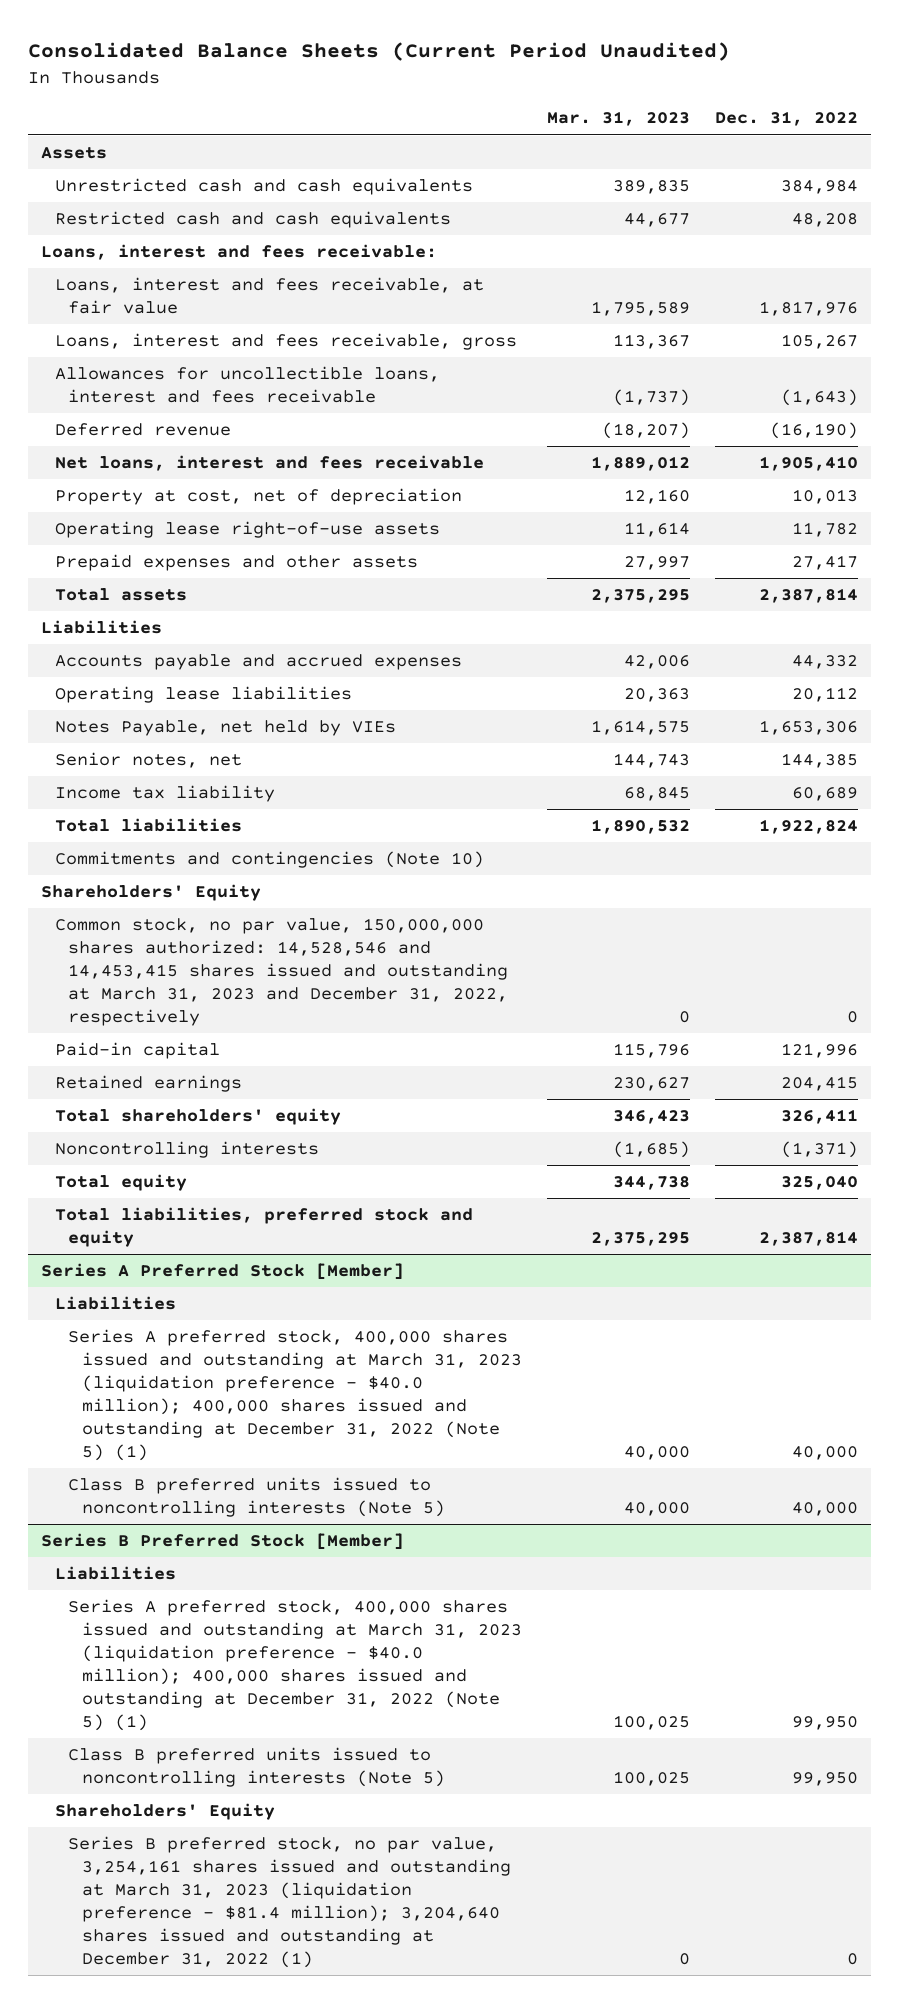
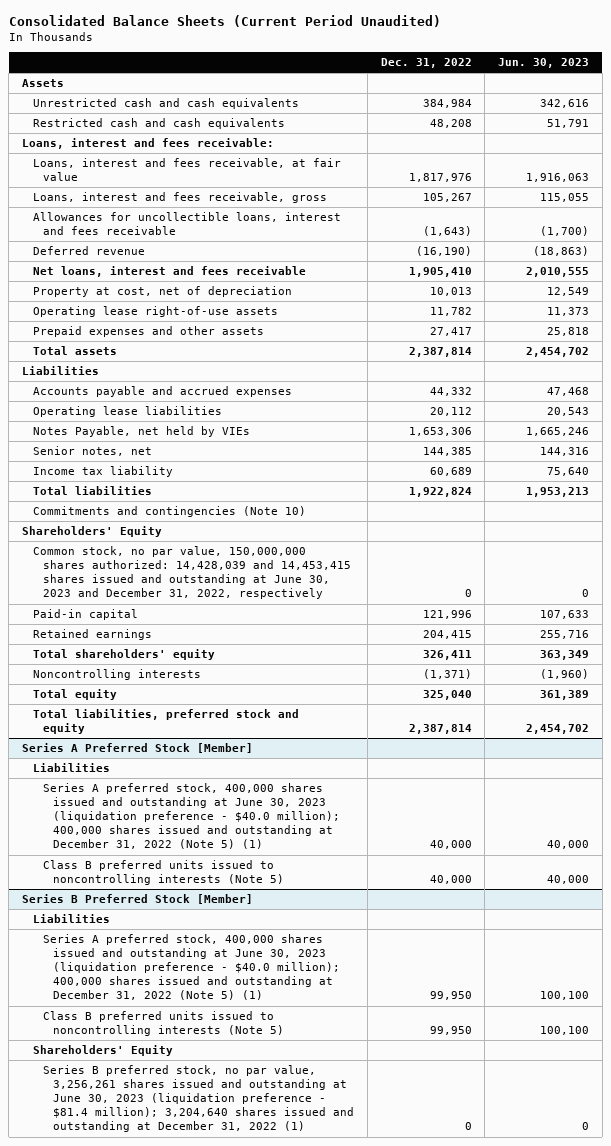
[546,111,690,127] Mar. 31, 2023 -> none
none -> [498,58,590,69] Jun. 30, 2023
[54,918,509,1027] Common stock, no par value, 150,000,000 shares authorized: 14,528,546 and 14,453,415 shares issued and outstanding at March 31, 2023 and December 31, 2022, respectively -> [32,546,351,600] Common stock, no par value, 150,000,000 shares authorized: 14,428,039 and 14,453,415 shares issued and outstanding at June 30, 2023 and December 31, 2022, respectively
[68,1329,522,1462] Series A preferred stock, 400,000 shares issued and outstanding at March 31, 2023 (liquidation preference - $40.0 million); 400,000 shares issued and outstanding at December 31, 2022 (Note 5) (1) -> [42,783,341,850] Series A preferred stock, 400,000 shares issued and outstanding at June 30, 2023 (liquidation preference - $40.0 million); 400,000 shares issued and outstanding at December 31, 2022 (Note 5) (1)
[68,1599,522,1732] Series A preferred stock, 400,000 shares issued and outstanding at March 31, 2023 (liquidation preference - $40.0 million); 400,000 shares issued and outstanding at December 31, 2022 (Note 5) (1) -> [42,934,341,1001] Series A preferred stock, 400,000 shares issued and outstanding at June 30, 2023 (liquidation preference - $40.0 million); 400,000 shares issued and outstanding at December 31, 2022 (Note 5) (1)
[68,1836,511,1969] Series B preferred stock, no par value, 3,254,161 shares issued and outstanding at March 31, 2023 (liquidation preference - $81.4 million); 3,204,640 shares issued and outstanding at December 31, 2022 (1) -> [42,1065,355,1133] Series B preferred stock, no par value, 3,256,261 shares issued and outstanding at June 30, 2023 (liquidation preference - $81.4 million); 3,204,640 shares issued and outstanding at December 31, 2022 (1)

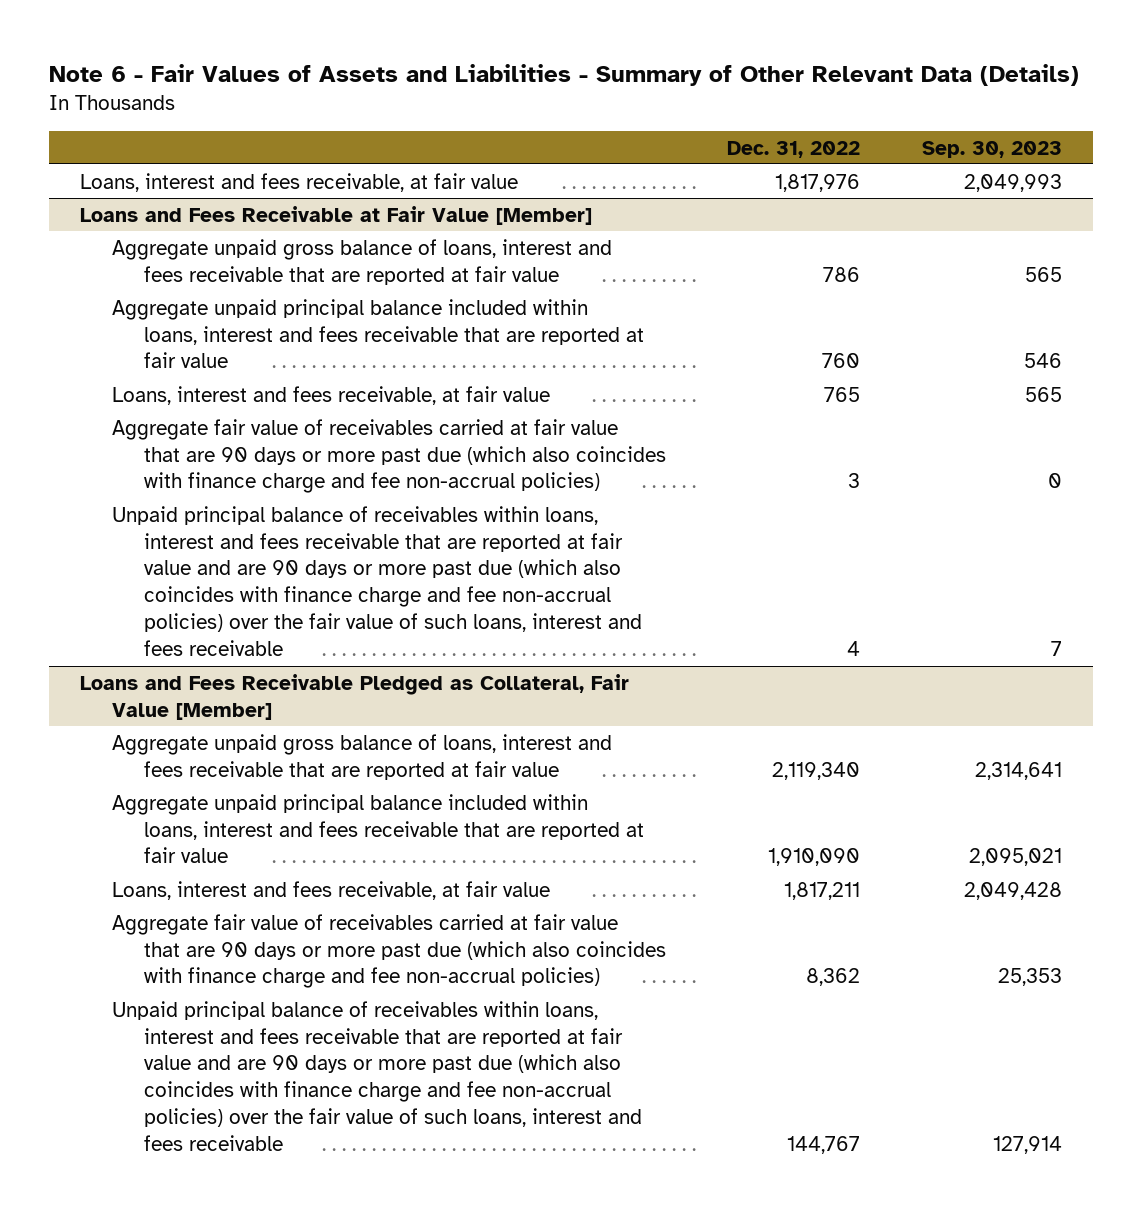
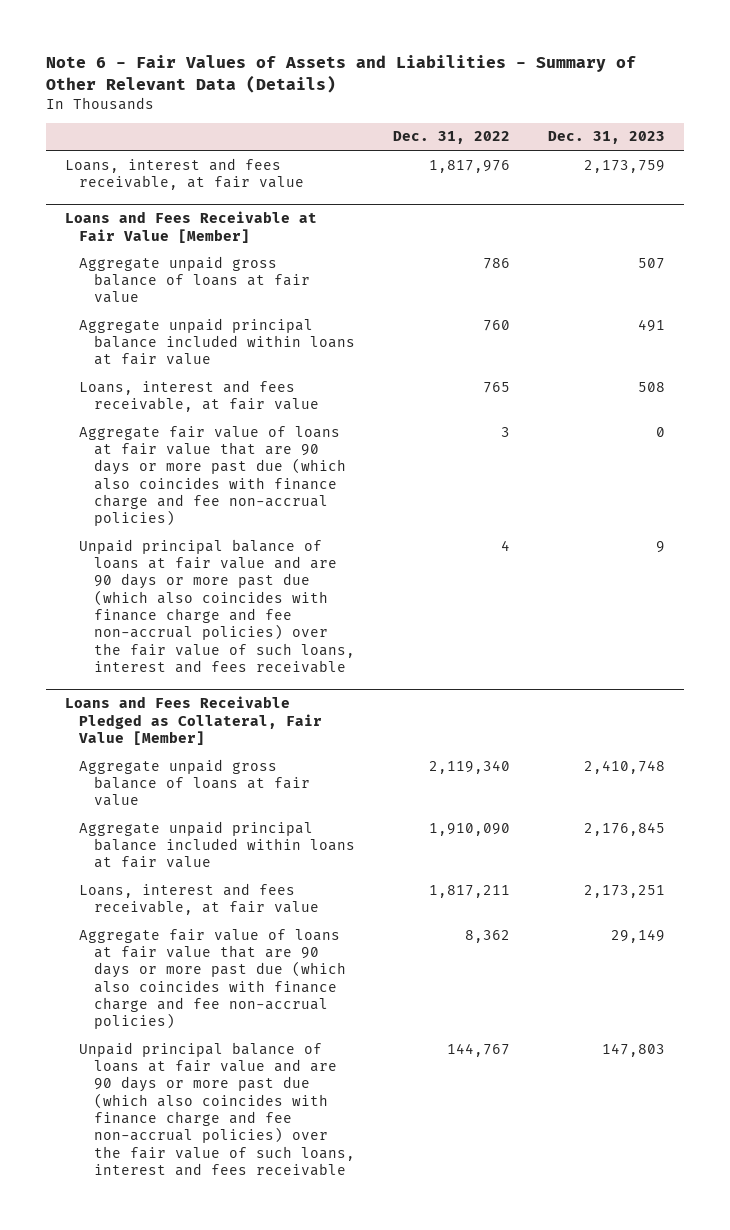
[921,140,1062,158] Sep. 30, 2023 -> none
none -> [547,131,665,145] Dec. 31, 2023
[111,238,612,285] Aggregate unpaid gross balance of loans, interest and fees receivable that are reported at fair value -> [79,255,310,304] Aggregate unpaid gross balance of loans at fair value
[111,298,644,369] Aggregate unpaid principal balance included within loans, interest and fees receivable that are reported at fair value -> [79,317,355,366] Aggregate unpaid principal balance included within loans at fair value
[111,418,666,494] Aggregate fair value of receivables carried at fair value that are 90 days or more past due (which also coincides with finance charge and fee non-accrual policies) -> [79,425,346,527] Aggregate fair value of loans at fair value that are 90 days or more past due (which also coincides with finance charge and fee non-accrual policies)
[111,505,642,657] Unpaid principal balance of receivables within loans, interest and fees receivable that are reported at fair value and are 90 days or more past due (which also coincides with finance charge and fee non-accrual policies) over the fair value of such loans, interest and fees receivable -> [79,538,355,673] Unpaid principal balance of loans at fair value and are 90 days or more past due (which also coincides with finance charge and fee non-accrual policies) over the fair value of such loans, interest and fees receivable
[111,733,612,780] Aggregate unpaid gross balance of loans, interest and fees receivable that are reported at fair value -> [79,758,310,807] Aggregate unpaid gross balance of loans at fair value
[111,793,644,864] Aggregate unpaid principal balance included within loans, interest and fees receivable that are reported at fair value -> [79,820,355,869] Aggregate unpaid principal balance included within loans at fair value
[111,913,666,989] Aggregate fair value of receivables carried at fair value that are 90 days or more past due (which also coincides with finance charge and fee non-accrual policies) -> [79,928,346,1030] Aggregate fair value of loans at fair value that are 90 days or more past due (which also coincides with finance charge and fee non-accrual policies)
[111,1000,642,1152] Unpaid principal balance of receivables within loans, interest and fees receivable that are reported at fair value and are 90 days or more past due (which also coincides with finance charge and fee non-accrual policies) over the fair value of such loans, interest and fees receivable -> [79,1041,355,1176] Unpaid principal balance of loans at fair value and are 90 days or more past due (which also coincides with finance charge and fee non-accrual policies) over the fair value of such loans, interest and fees receivable

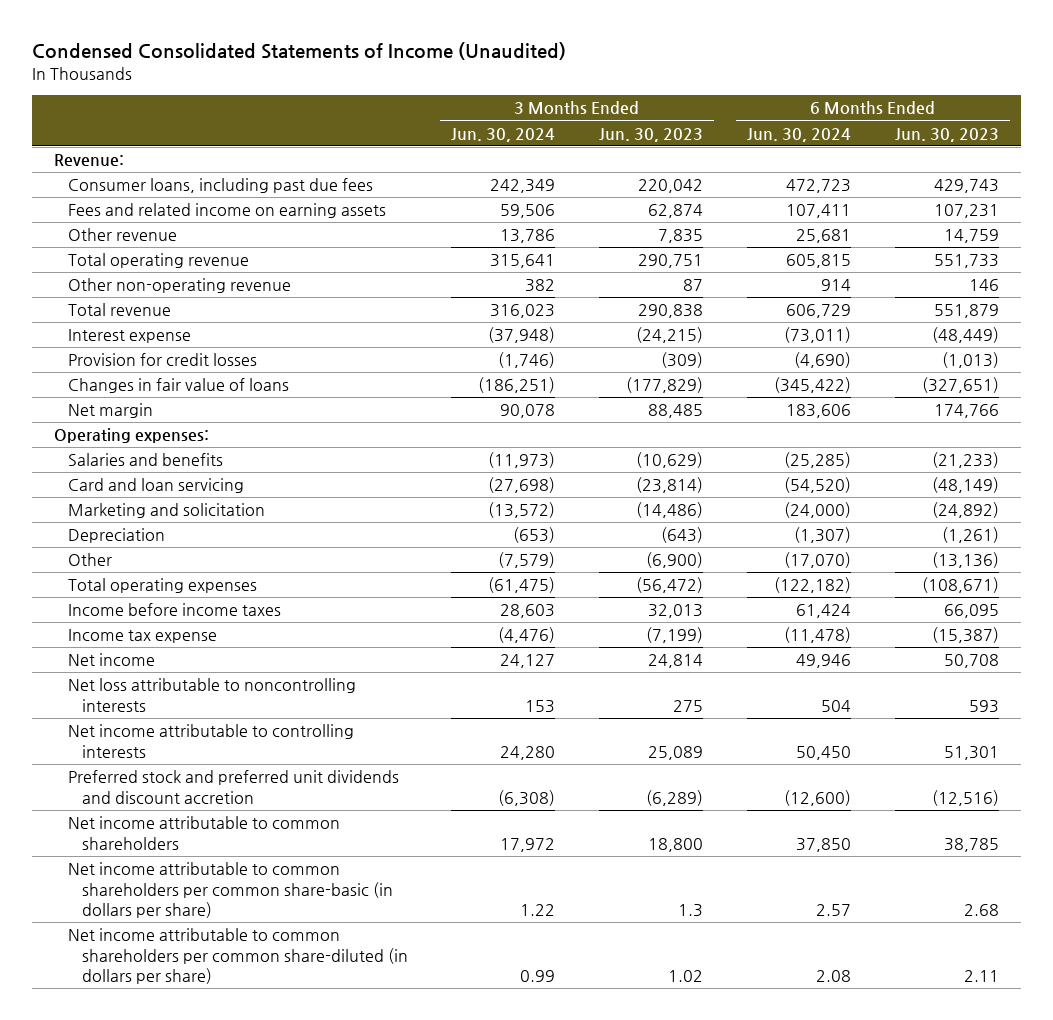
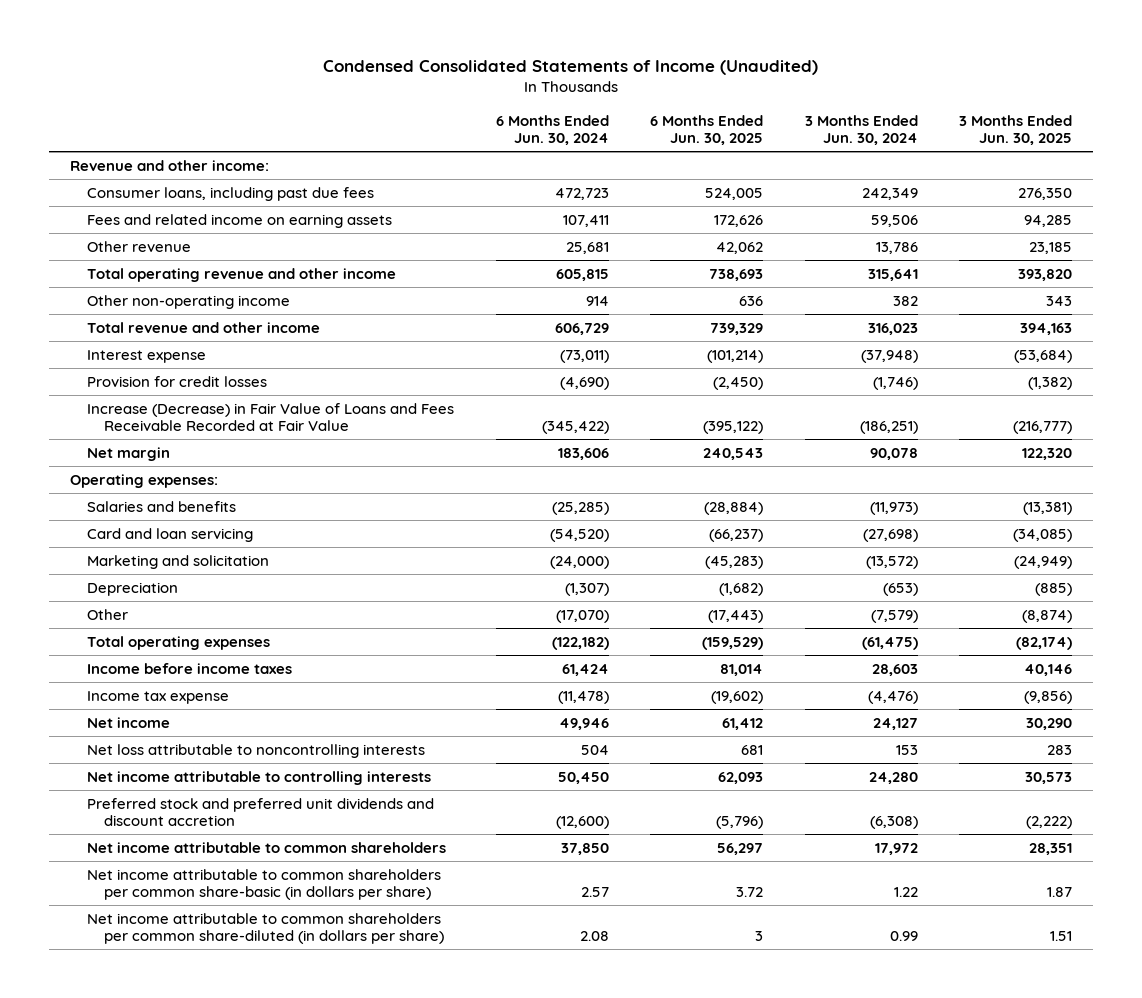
[599,127,704,142] Jun. 30, 2023 -> none
[894,127,999,142] Jun. 30, 2023 -> none
none -> [650,114,764,145] 6 Months Ended Jun. 30, 2025
none -> [959,114,1073,145] 3 Months Ended Jun. 30, 2025
[53,154,124,167] Revenue: -> [69,159,269,171] Revenue and other income:
[67,253,249,269] Total operating revenue -> [86,267,396,282] Total operating revenue and other income
[67,278,291,294] Other non-operating revenue -> [86,294,290,309] Other non-operating income
[67,303,171,317] Total revenue -> [86,321,320,333] Total revenue and other income
[67,378,289,394] Changes in fair value of loans -> [86,402,454,431] Increase (Decrease) in Fair Value of Loans and Fees Receivable Recorded at Fair Value

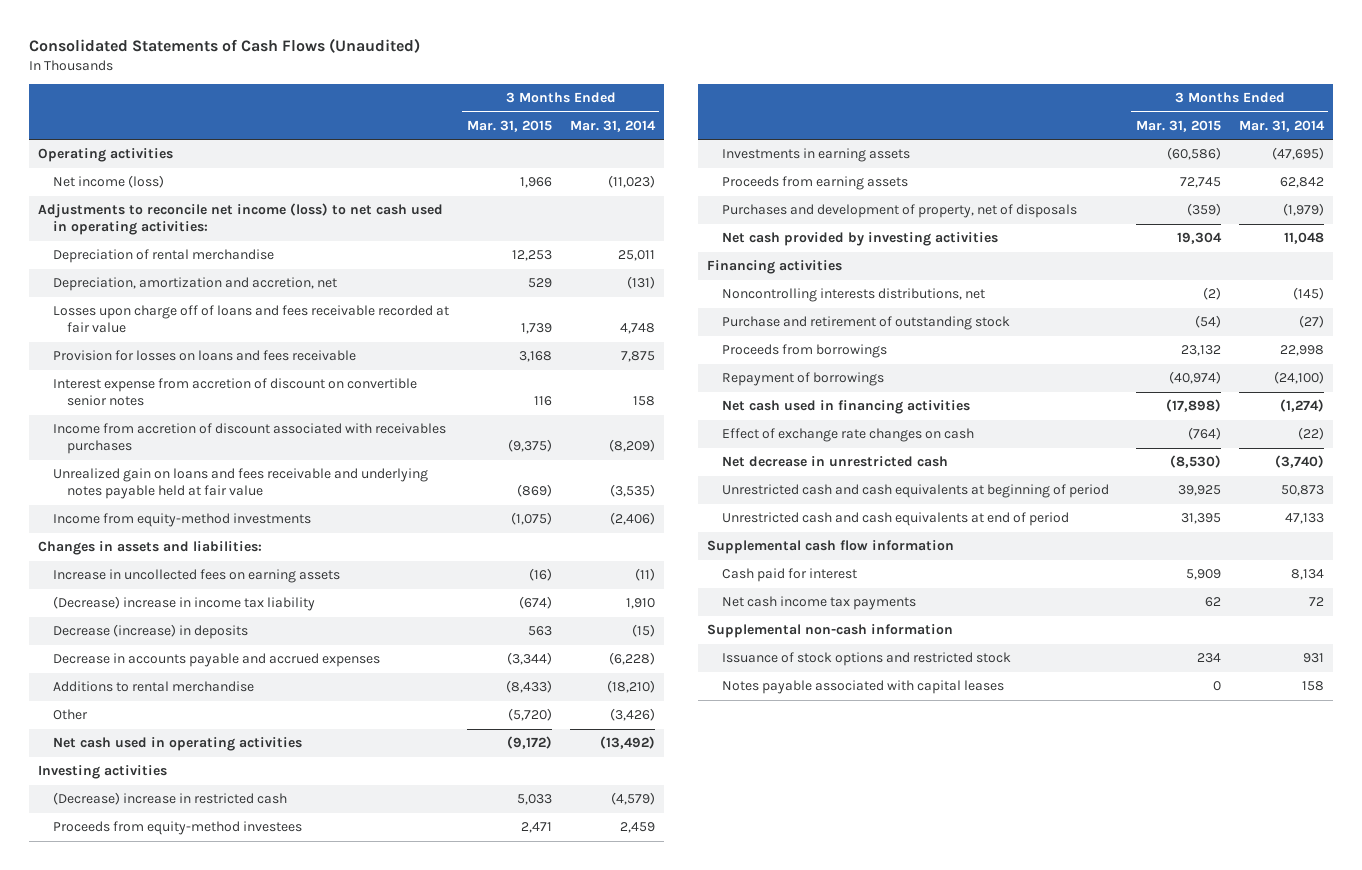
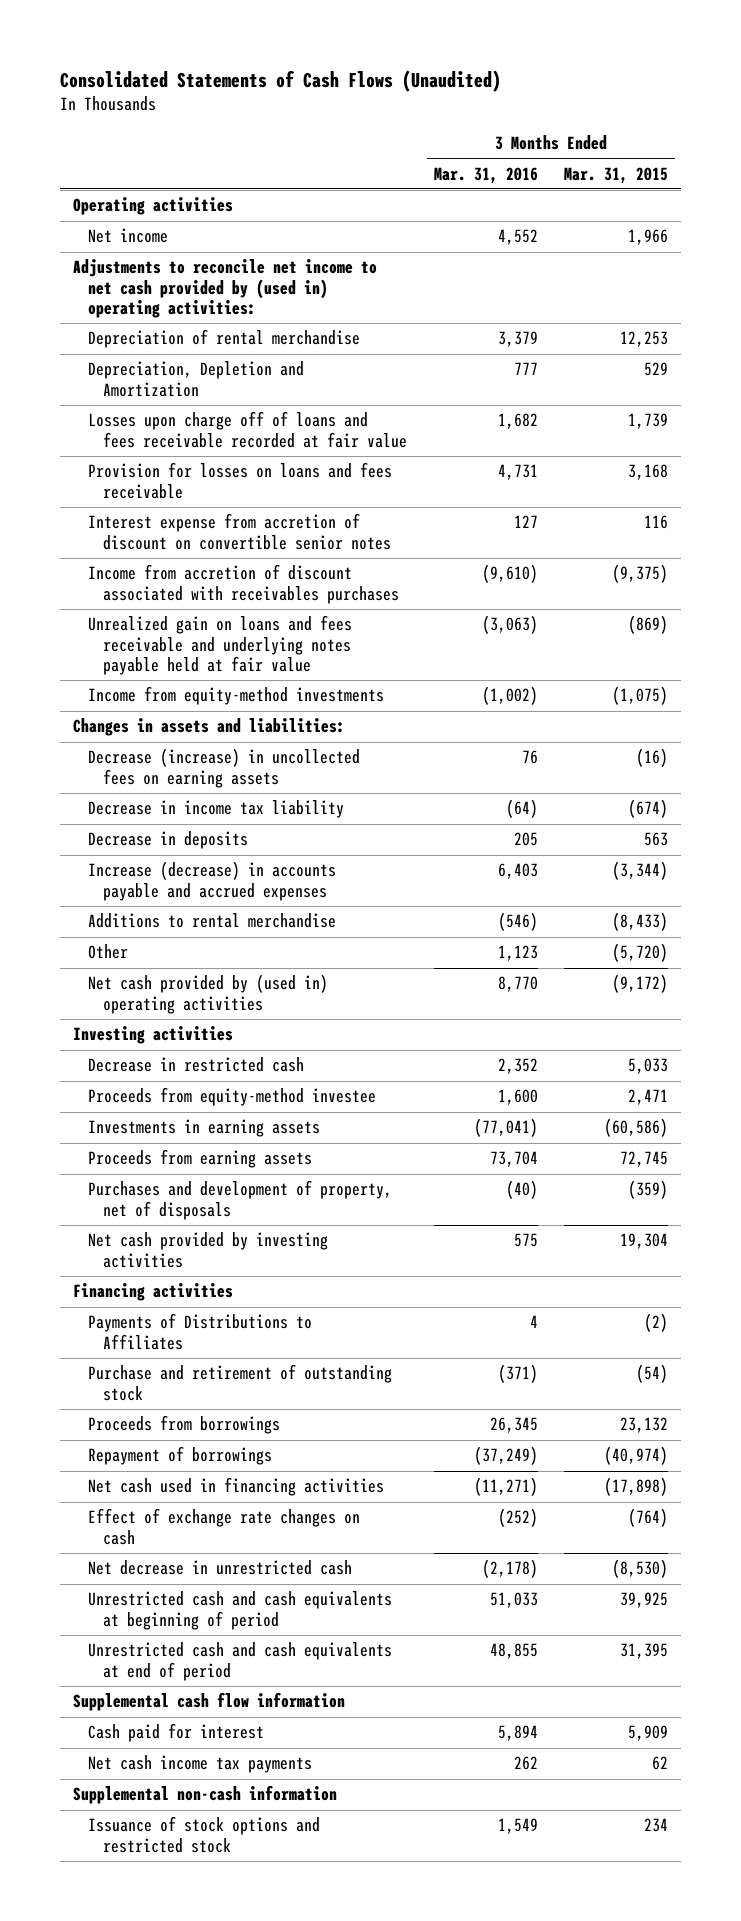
[569,119,656,132] Mar. 31, 2014 -> none
none -> [433,166,538,184] Mar. 31, 2016
[52,175,164,189] Net income (loss) -> [88,228,169,244] Net income
[38,203,444,236] Adjustments to reconcile net income (loss) to net cash used in operating activities: -> [73,259,378,318] Adjustments to reconcile net income to net cash provided by (used in) operating activities:
[52,277,337,292] Depreciation, amortization and accretion, net -> [88,361,305,397] Depreciation, Depletion and Amortization
[52,569,340,584] Increase in uncollected fees on earning assets -> [88,748,361,788] Decrease (increase) in uncollected fees on earning assets
[52,596,315,612] (Decrease) increase in income tax liability -> [88,800,345,819] Decrease in income tax liability
[52,624,248,640] Decrease (increase) in deposits -> [88,831,249,850] Decrease in deposits
[52,653,380,668] Decrease in accounts payable and accrued expenses -> [88,861,337,901] Increase (decrease) in accounts payable and accrued expenses
[52,737,302,752] Net cash used in operating activities -> [88,974,329,1014] Net cash provided by (used in) operating activities
[52,792,287,806] (Decrease) increase in restricted cash -> [88,1057,305,1073] Decrease in restricted cash
[52,821,302,836] Proceeds from equity-method investees -> [88,1087,377,1107] Proceeds from equity-method investee
[721,288,985,303] Noncontrolling interests distributions, net -> none
none -> [88,1313,313,1350] Payments of Distributions to Affiliates
[721,680,1004,695] Notes payable associated with capital leases -> none

